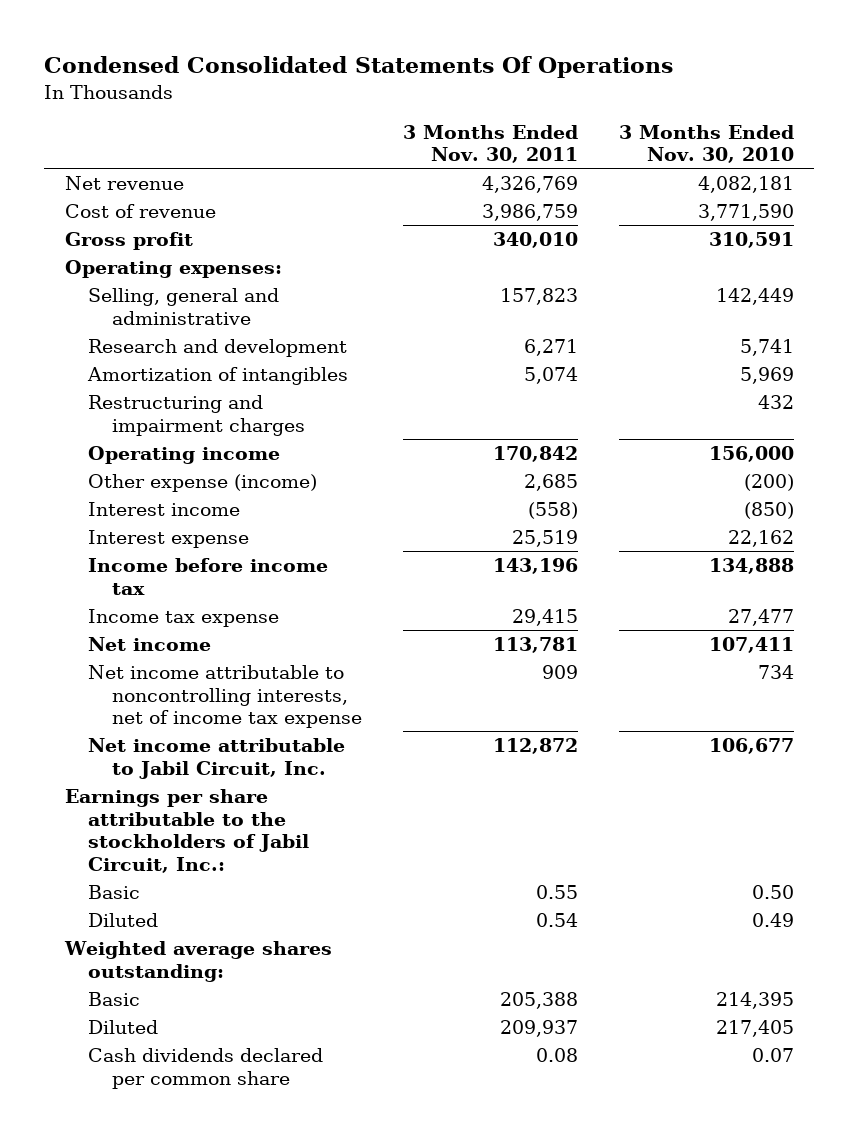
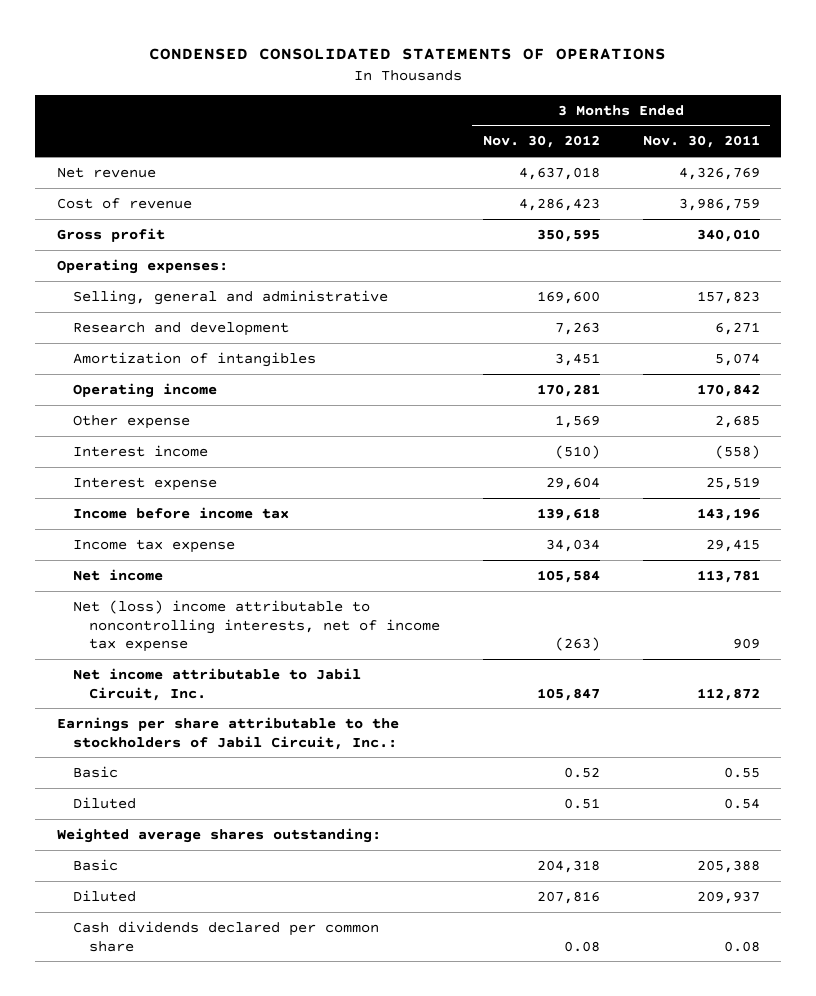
[44,56,674,79] Condensed Consolidated Statements Of Operations -> [149,48,667,61] CONDENSED CONSOLIDATED STATEMENTS OF OPERATIONS
[618,124,794,164] 3 Months Ended Nov. 30, 2010 -> none
none -> [483,135,601,149] Nov. 30, 2012
[88,394,306,436] Restructuring and impairment charges -> none
[88,473,318,492] Other expense (income) -> [72,414,190,429] Other expense
[88,664,363,729] Net income attributable to noncontrolling interests, net of income tax expense -> [72,599,441,653] Net (loss) income attributable to noncontrolling interests, net of income tax expense

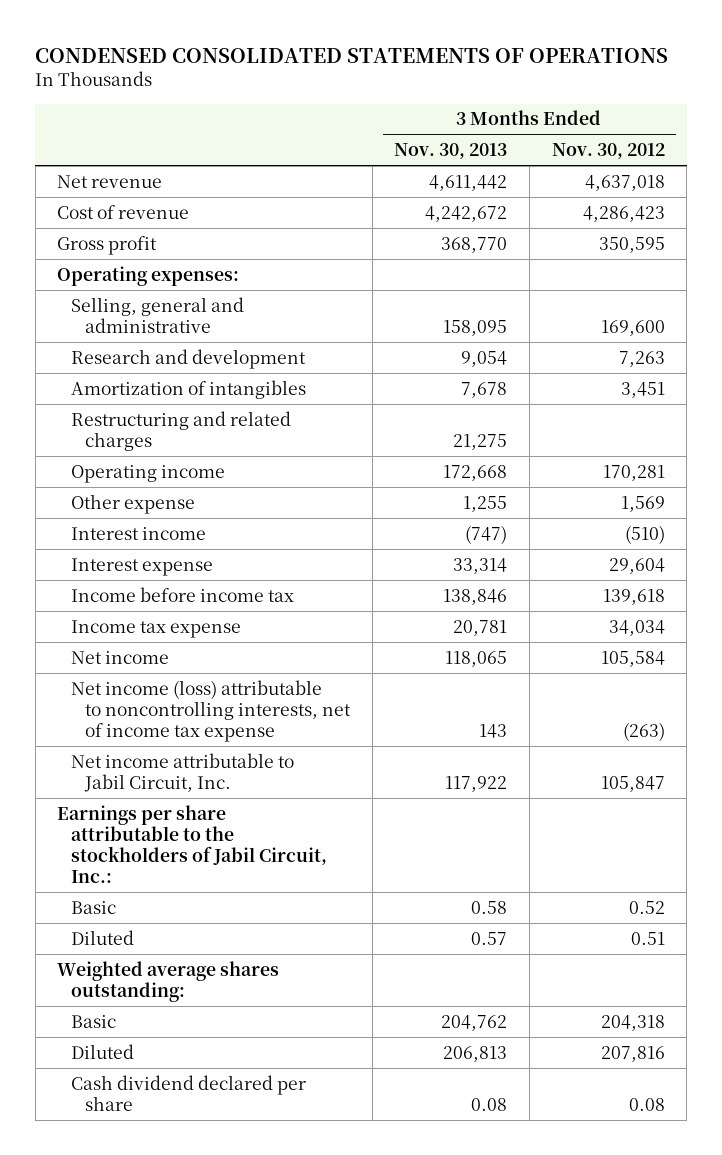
[642,135,760,149] Nov. 30, 2011 -> none
none -> [394,143,508,160] Nov. 30, 2013
none -> [71,410,292,451] Restructuring and related charges
[72,599,441,653] Net (loss) income attributable to noncontrolling interests, net of income tax expense -> [71,679,352,743] Net income (loss) attributable to noncontrolling interests, net of income tax expense
[72,920,379,952] Cash dividends declared per common share -> [71,1074,307,1111] Cash dividend declared per share

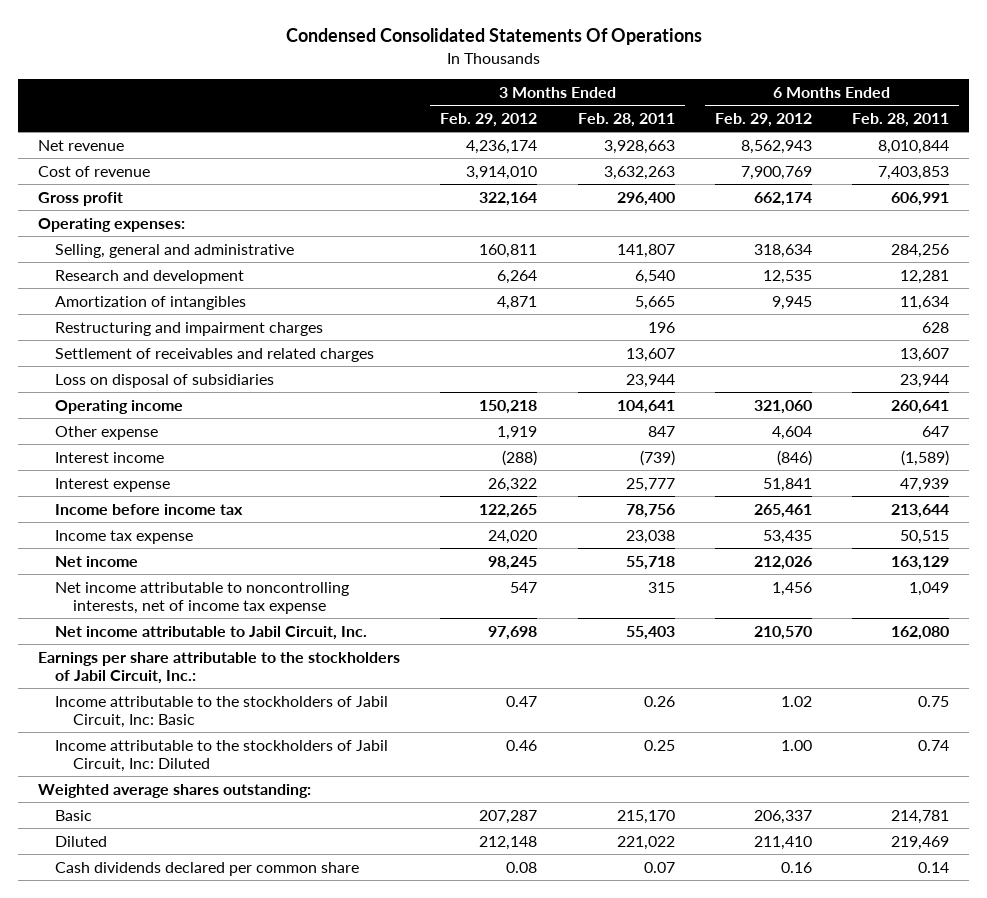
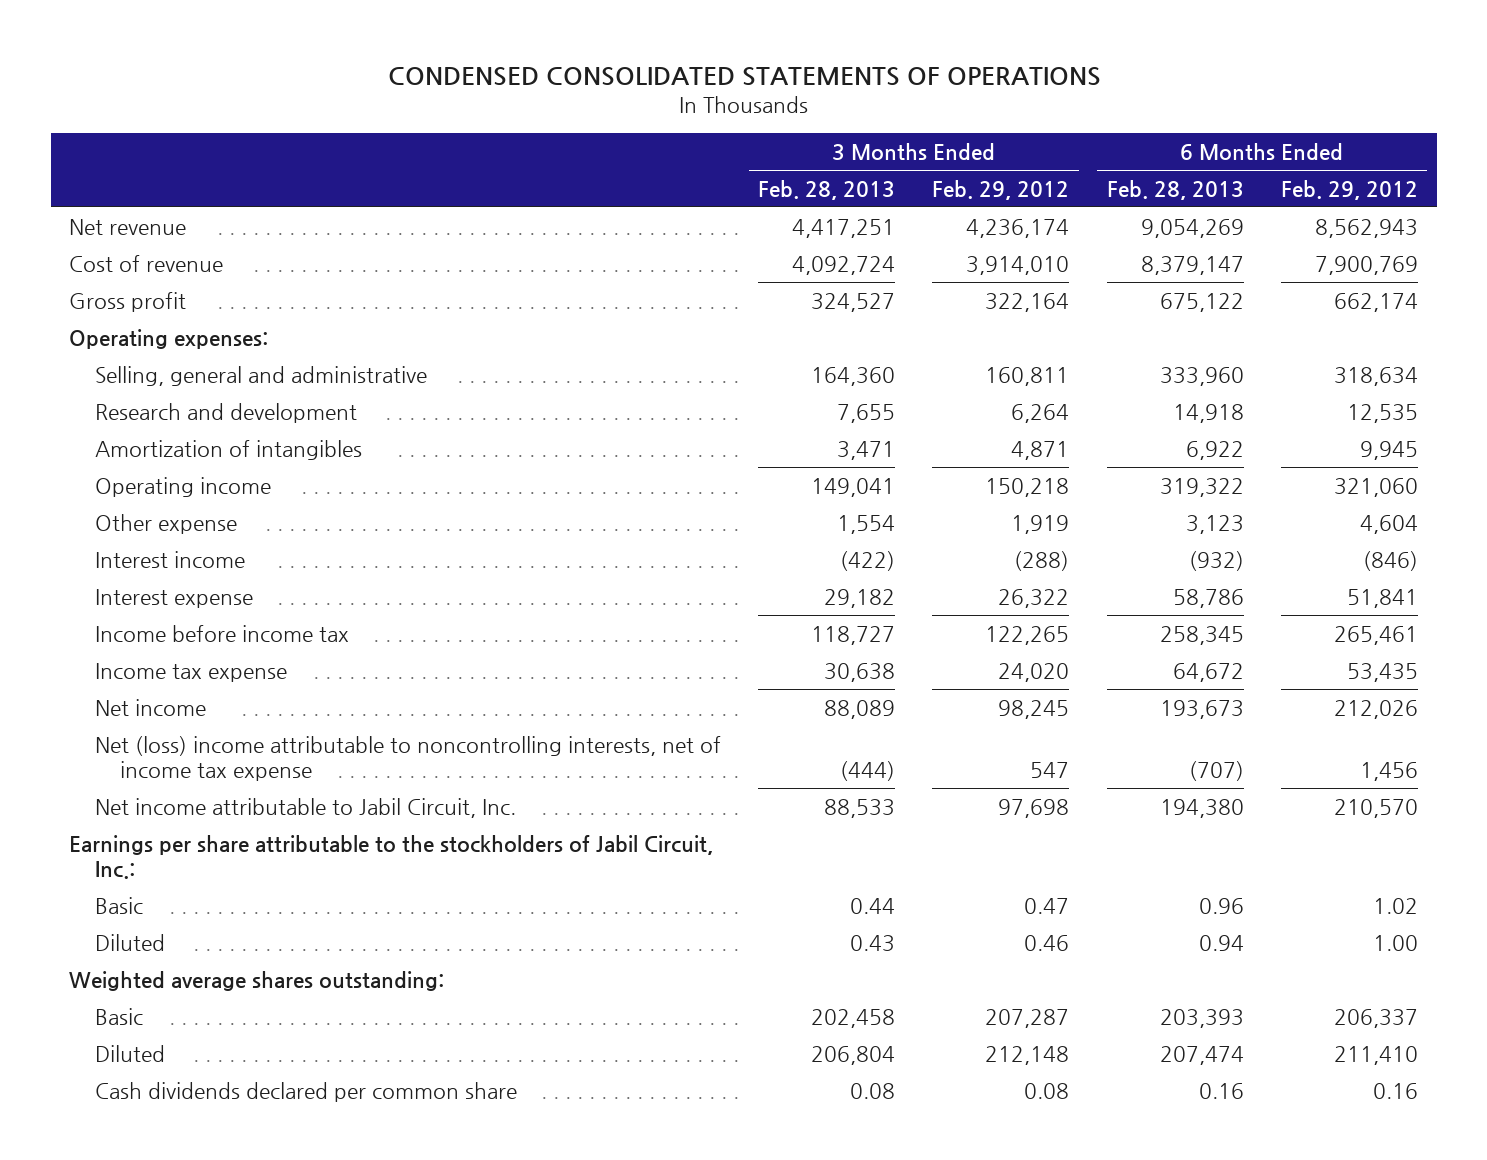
[285,28,702,46] Condensed Consolidated Statements Of Operations -> [387,66,1101,86] CONDENSED CONSOLIDATED STATEMENTS OF OPERATIONS
[577,112,675,127] Feb. 28, 2011 -> none
[852,112,950,127] Feb. 28, 2011 -> none
none -> [757,179,895,200] Feb. 28, 2013
none -> [1106,179,1244,200] Feb. 28, 2013
[55,321,324,336] Restructuring and impairment charges -> none
[55,347,375,362] Settlement of receivables and related charges -> none
[55,373,275,388] Loss on disposal of subsidiaries -> none
[55,581,350,614] Net income attributable to noncontrolling interests, net of income tax expense -> [94,735,721,781] Net (loss) income attributable to noncontrolling interests, net of income tax expense
[55,695,389,728] Income attributable to the stockholders of Jabil Circuit, Inc: Basic -> [94,896,143,914] Basic
[55,739,389,772] Income attributable to the stockholders of Jabil Circuit, Inc: Diluted -> [94,933,165,951] Diluted

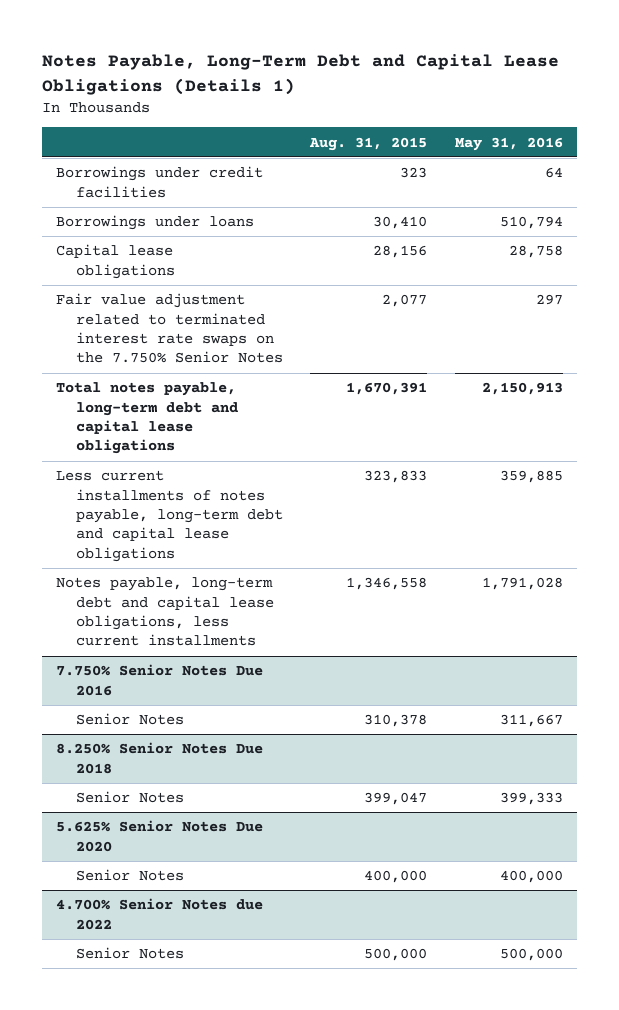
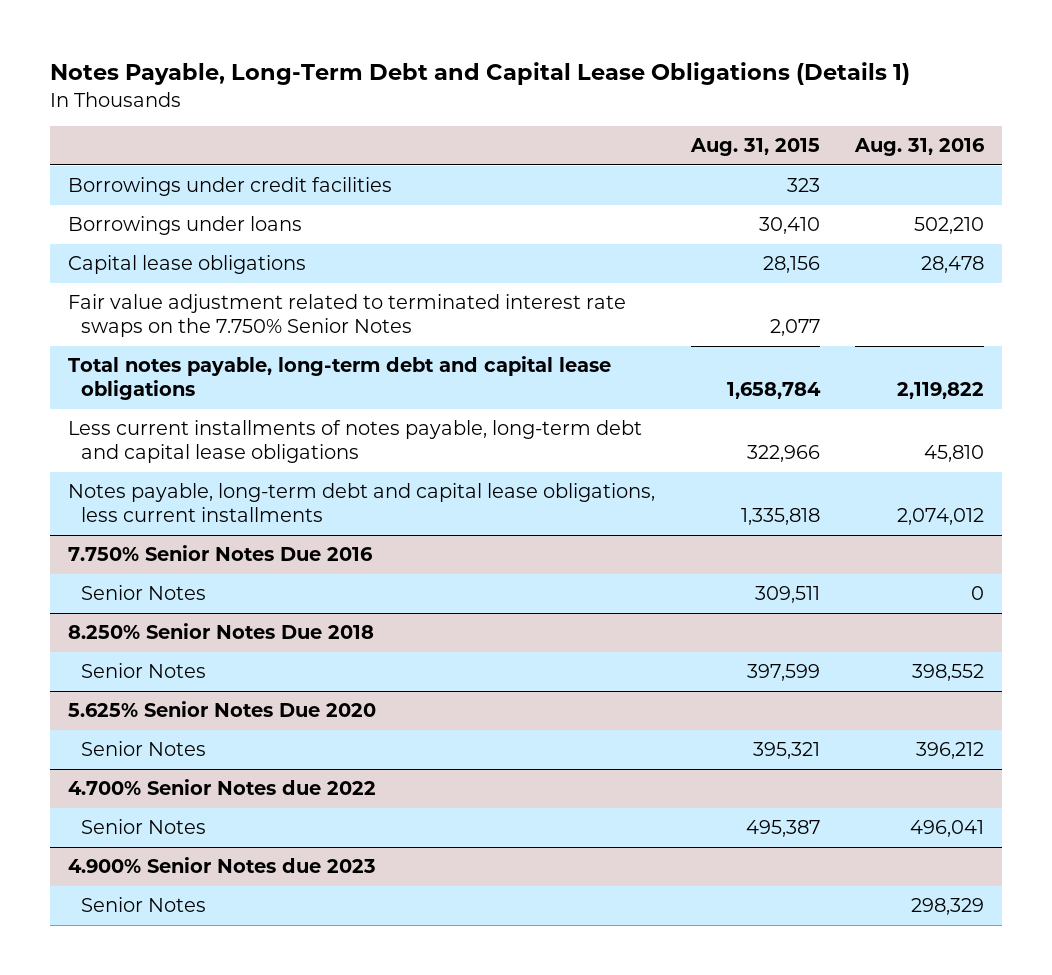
[454,136,563,151] May 31, 2016 -> none
none -> [854,138,986,157] Aug. 31, 2016
[346,382,428,396] 1,670,391 -> [726,382,821,400] 1,658,784
[364,470,428,484] 323,833 -> [746,445,820,463] 322,966
[346,577,428,591] 1,346,558 -> [740,508,820,526] 1,335,818
[364,714,428,728] 310,378 -> [754,586,820,604] 309,511
[364,792,428,806] 399,047 -> [746,664,820,682] 397,599
[364,870,428,884] 400,000 -> [752,742,820,760] 395,321
[364,948,428,962] 500,000 -> [745,820,820,838] 495,387
none -> [67,857,376,874] 4.900% Senior Notes due 2023
none -> [81,897,207,913] Senior Notes

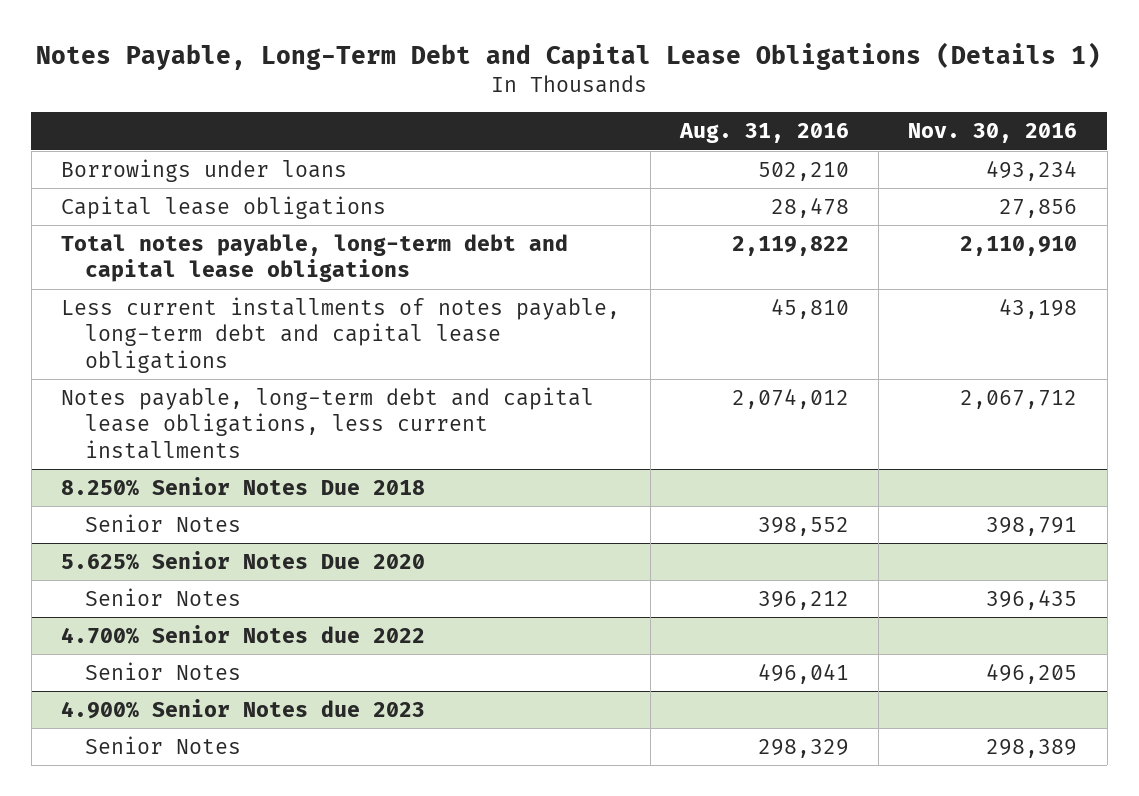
[689,138,820,157] Aug. 31, 2015 -> none
none -> [908,123,1078,144] Nov. 30, 2016
[67,177,392,197] Borrowings under credit facilities -> none
[67,294,626,338] Fair value adjustment related to terminated interest rate swaps on the 7.750% Senior Notes -> none
[67,545,373,562] 7.750% Senior Notes Due 2016 -> none
[81,585,207,601] Senior Notes -> none

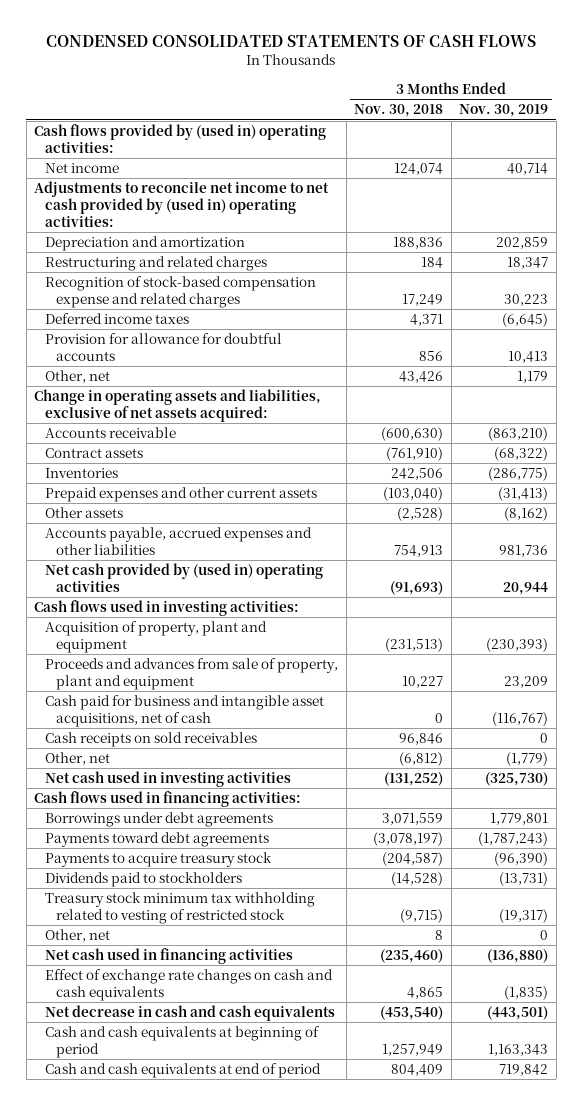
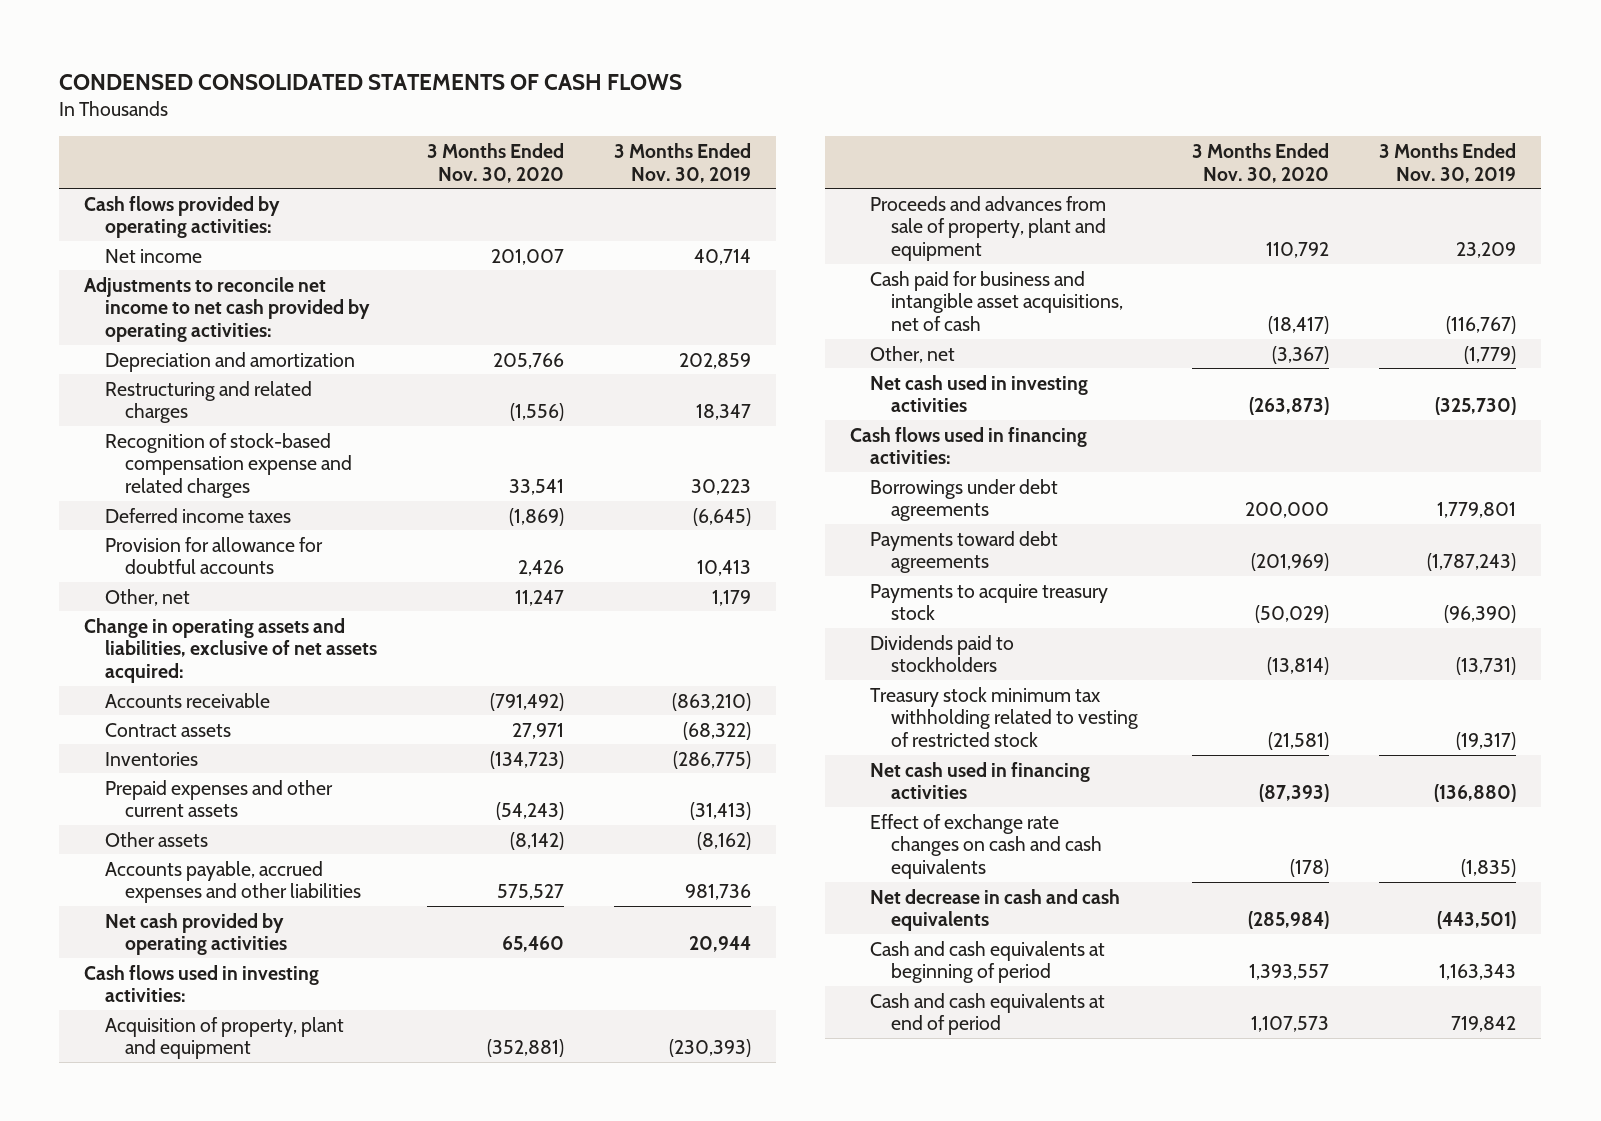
[354,104,444,118] Nov. 30, 2018 -> none
none -> [426,142,564,183] 3 Months Ended Nov. 30, 2020
[34,124,327,154] Cash flows provided by (used in) operating activities: -> [84,195,281,239] Cash flows provided by operating activities:
[34,181,330,227] Adjustments to reconcile net income to net cash provided by (used in) operating activities: -> [84,276,370,343] Adjustments to reconcile net income to net cash provided by operating activities:
[45,563,324,593] Net cash provided by (used in) operating activities -> [104,912,287,956] Net cash provided by operating activities
[45,732,258,748] Cash receipts on sold receivables -> none
[45,929,111,943] Other, net -> none

